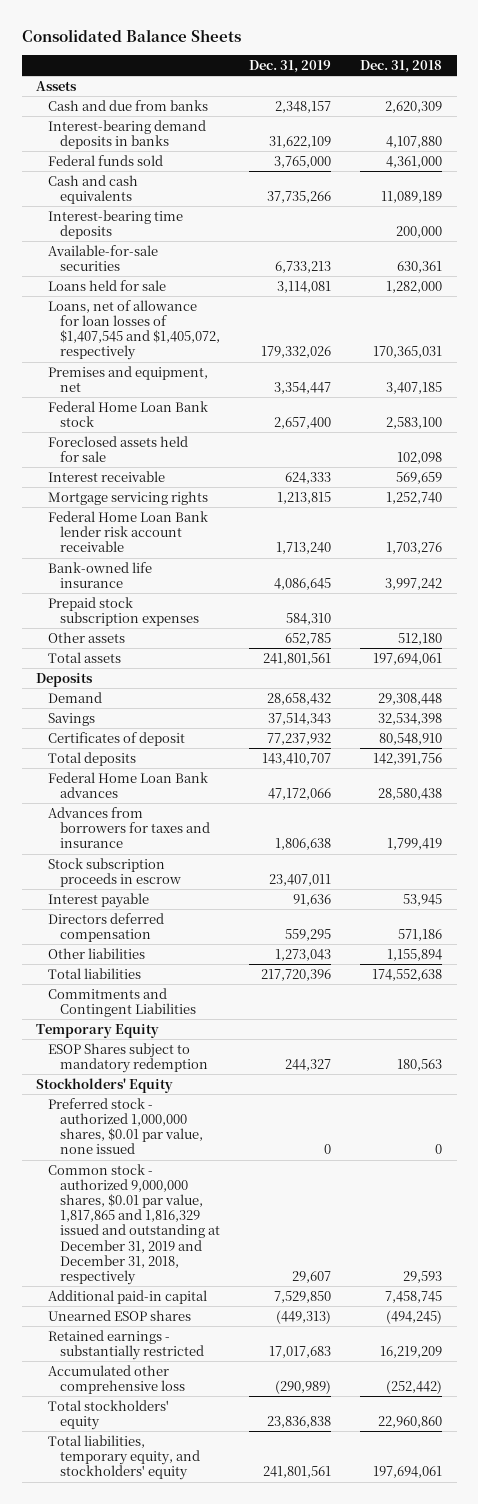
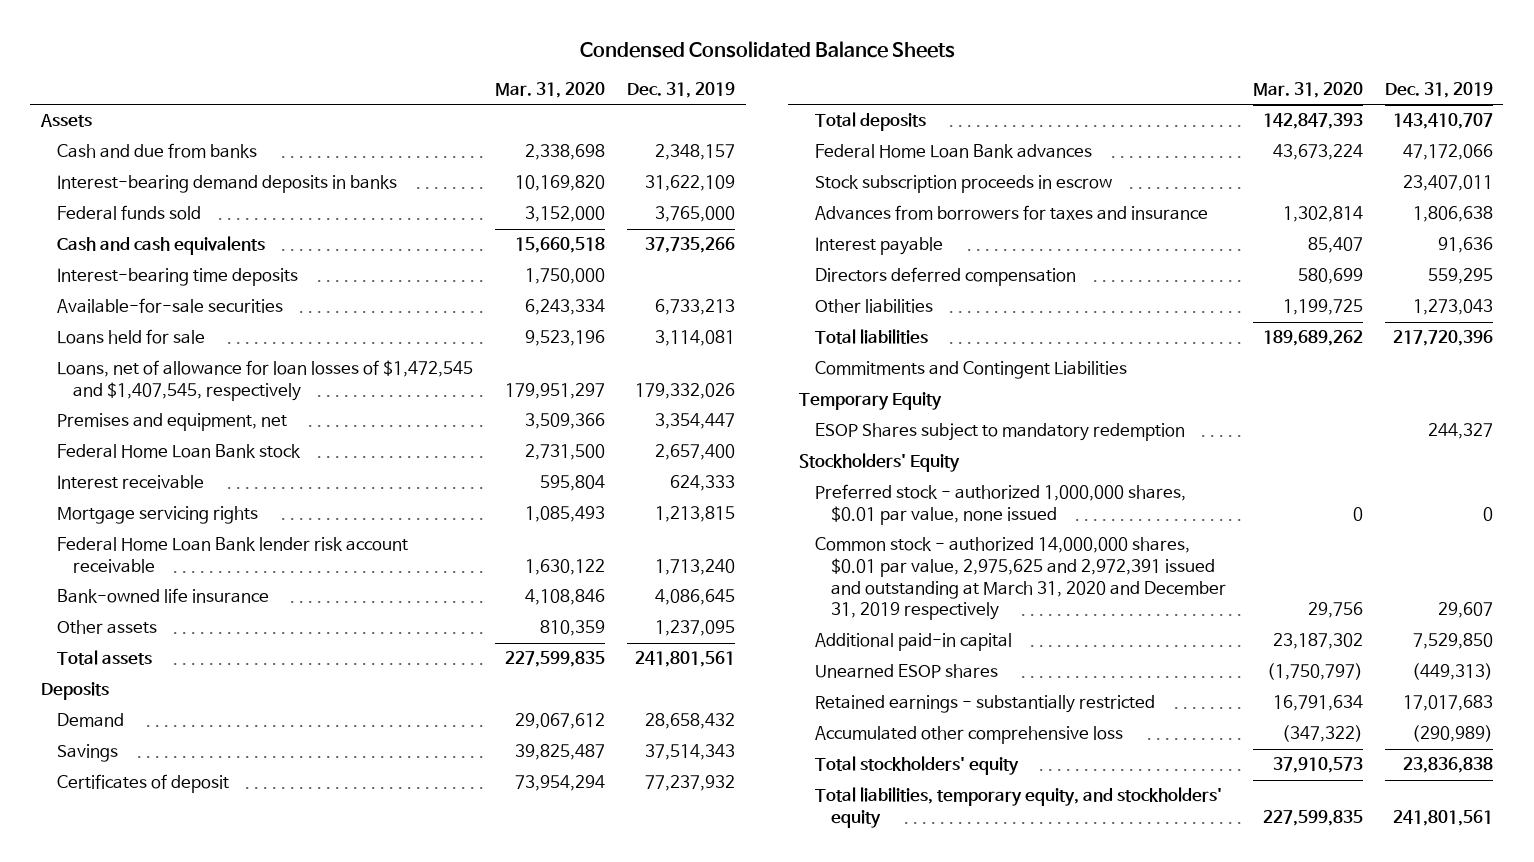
[21,28,241,42] Consolidated Balance Sheets -> [579,40,955,58] Condensed Consolidated Balance Sheets
[360,60,443,74] Dec. 31, 2018 -> none
none -> [495,81,606,98] Mar. 31, 2020
[48,299,220,361] Loans, net of allowance for loan losses of $1,407,545 and $1,405,072, respectively -> [57,360,474,402] Loans, net of allowance for loan losses of $1,472,545 and $1,407,545, respectively
[48,435,189,463] Foreclosed assets held for sale -> none
[48,596,199,627] Prepaid stock subscription expenses -> none
[285,632,332,645] 652,785 -> [654,620,735,637] 1,237,095
[48,806,210,849] Advances from borrowers for taxes and insurance -> [814,205,1208,221] Advances from borrowers for taxes and insurance
[48,1163,220,1285] Common stock - authorized 9,000,000 shares, $0.01 par value, 1,817,865 and 1,816,329 issued and outstanding at December 31, 2019 and December 31, 2018, respectively -> [814,537,1226,621] Common stock - authorized 14,000,000 shares, $0.01 par value, 2,975,625 and 2,972,391 issued and outstanding at March 31, 2020 and December 31, 2019 respectively

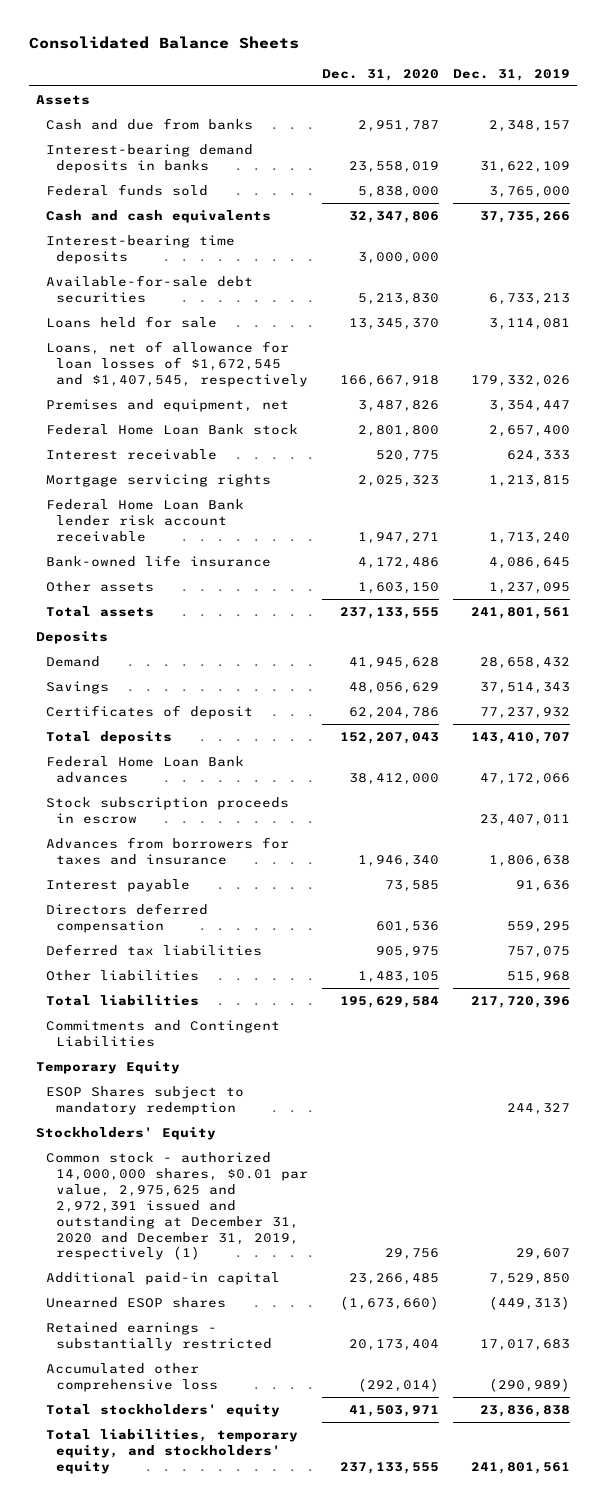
[579,40,955,58] Condensed Consolidated Balance Sheets -> [28,36,299,50] Consolidated Balance Sheets
[495,81,606,98] Mar. 31, 2020 -> none
none -> [321,68,439,81] Dec. 31, 2020
[57,298,284,314] Available-for-sale securities -> [45,274,253,303] Available-for-sale debt securities
[57,360,474,402] Loans, net of allowance for loan losses of $1,472,545 and $1,407,545, respectively -> [45,340,308,387] Loans, net of allowance for loan losses of $1,672,545 and $1,407,545, respectively
none -> [45,943,262,956] Deferred tax liabilities
[1412,299,1493,316] 1,273,043 -> [506,970,570,983] 515,968
[814,484,1186,526] Preferred stock - authorized 1,000,000 shares, $0.01 par value, none issued -> none
[814,537,1226,621] Common stock - authorized 14,000,000 shares, $0.01 par value, 2,975,625 and 2,972,391 issued and outstanding at March 31, 2020 and December 31, 2019 respectively -> [45,1151,308,1261] Common stock - authorized 14,000,000 shares, $0.01 par value, 2,975,625 and 2,972,391 issued and outstanding at December 31, 2020 and December 31, 2019, respectively (1)

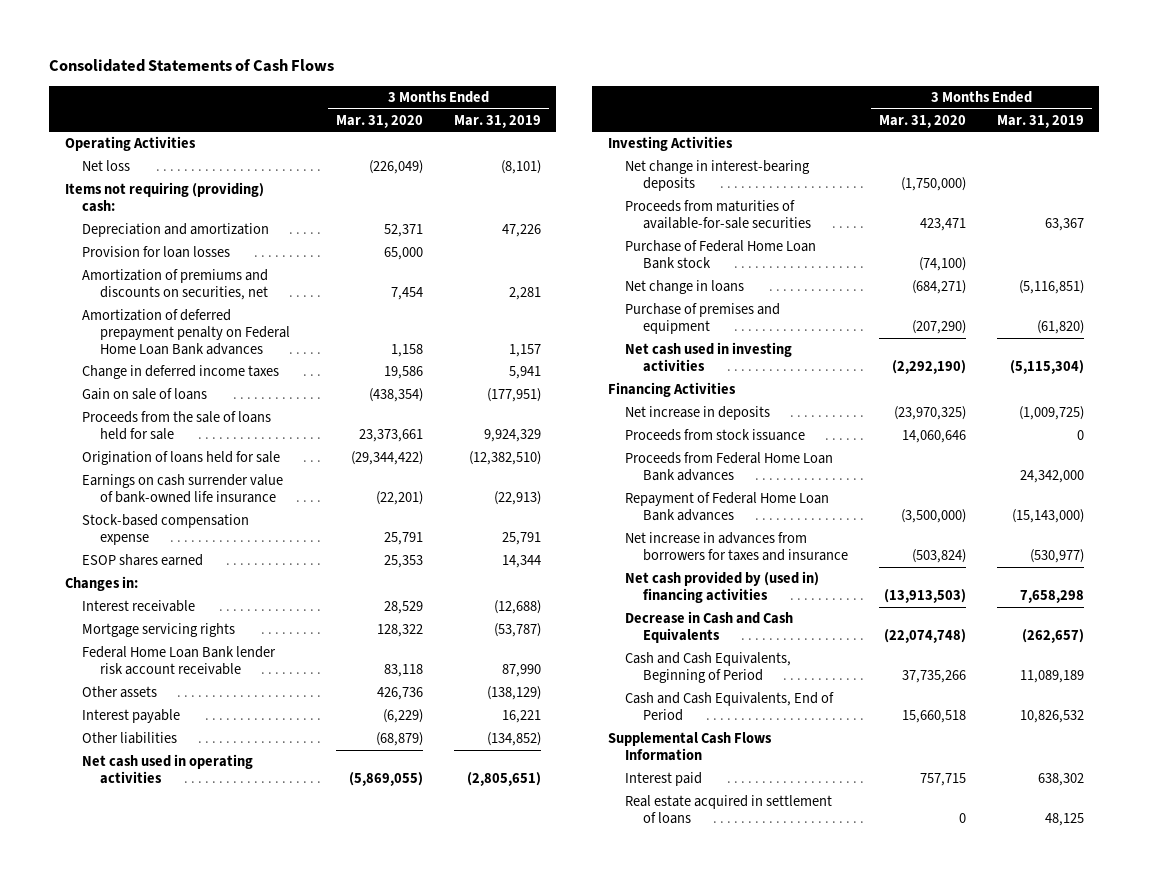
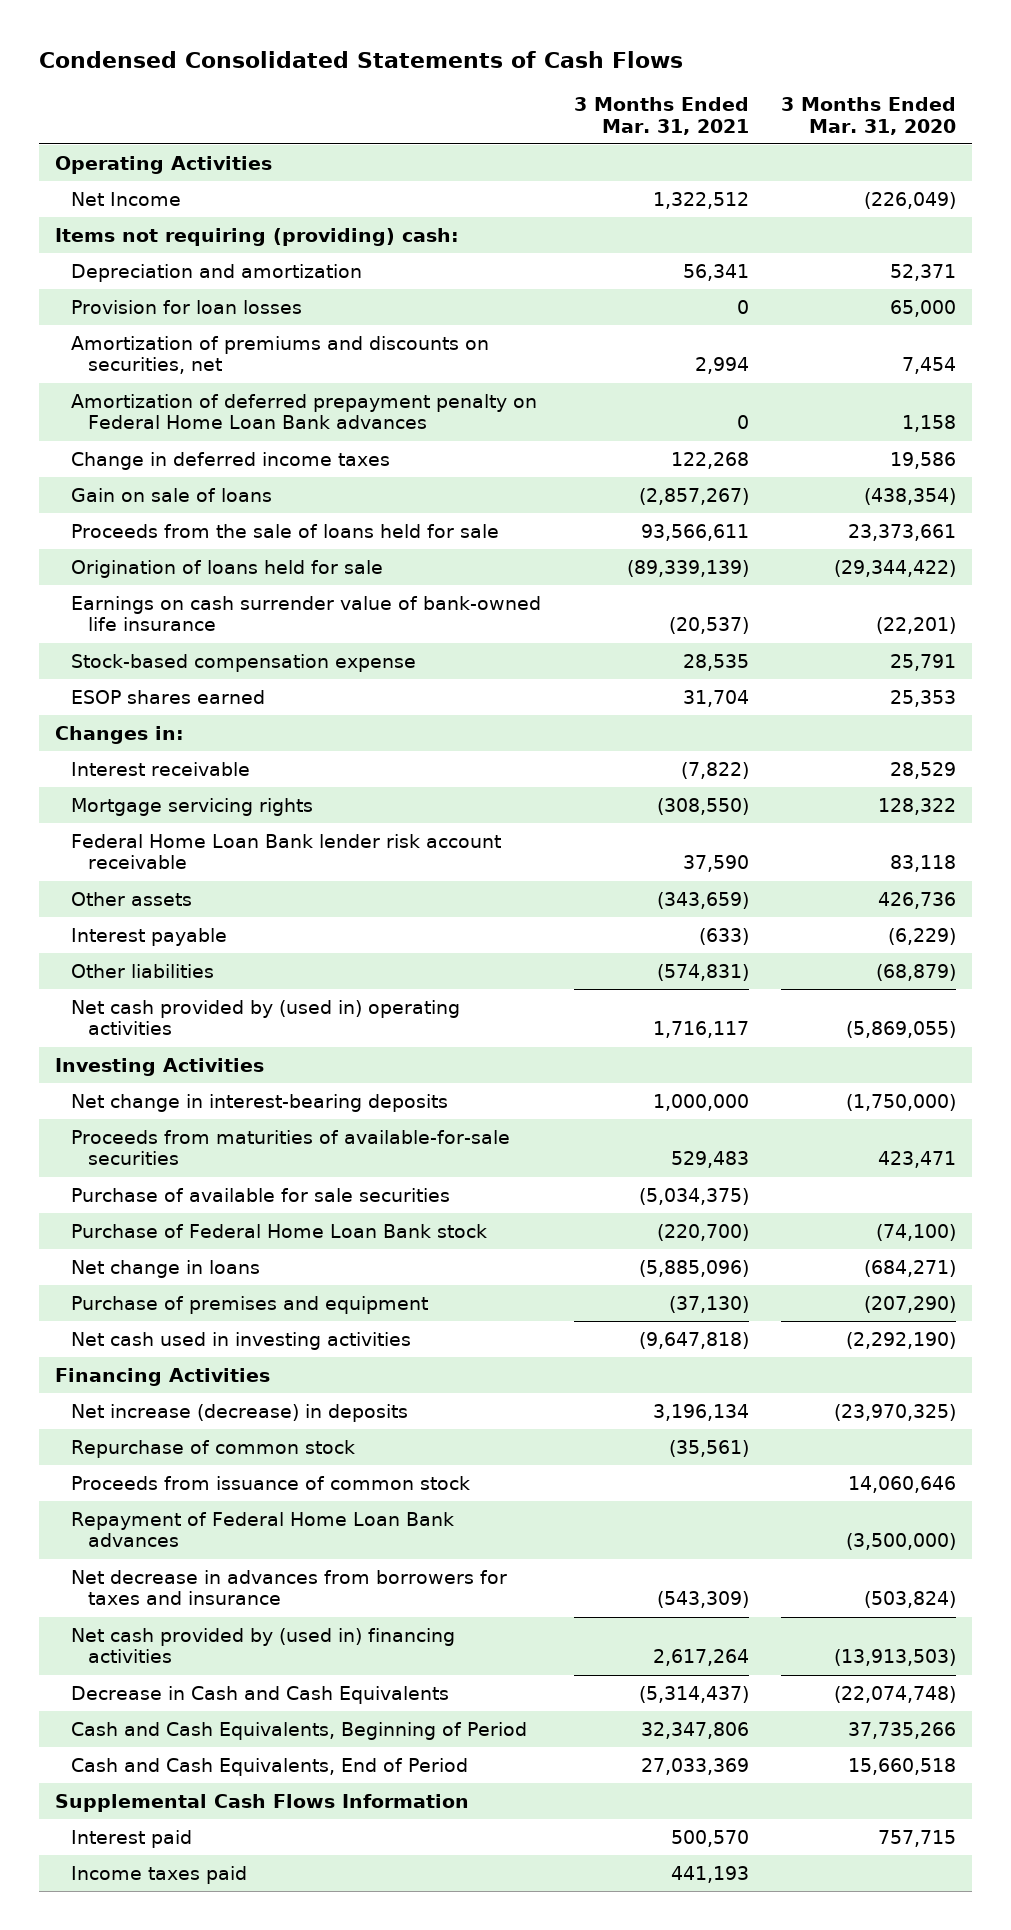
[49,59,335,73] Consolidated Statements of Cash Flows -> [38,50,683,68] Condensed Consolidated Statements of Cash Flows
[454,114,542,128] Mar. 31, 2019 -> none
none -> [573,96,749,135] 3 Months Ended Mar. 31, 2021
[82,160,131,172] Net loss -> [71,191,182,206] Net Income
[82,754,254,784] Net cash used in operating activities -> [71,999,461,1036] Net cash provided by (used in) operating activities
none -> [71,1187,451,1202] Purchase of available for sale securities
[625,452,834,481] Proceeds from Federal Home Loan Bank advances -> none
[625,406,771,421] Net increase in deposits -> [71,1403,409,1422] Net increase (decrease) in deposits
none -> [71,1439,356,1458] Repurchase of common stock
[625,429,806,442] Proceeds from stock issuance -> [71,1475,471,1490] Proceeds from issuance of common stock
[625,532,849,561] Net increase in advances from borrowers for taxes and insurance -> [71,1569,508,1606] Net decrease in advances from borrowers for taxes and insurance
[625,795,833,824] Real estate acquired in settlement of loans -> none
none -> [71,1865,248,1884] Income taxes paid

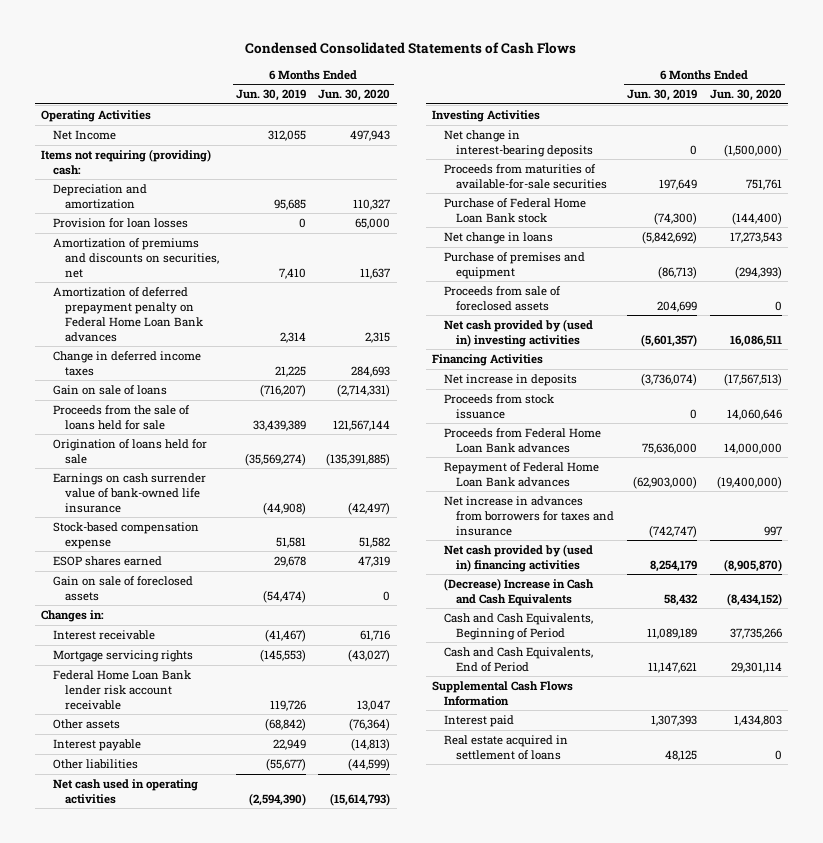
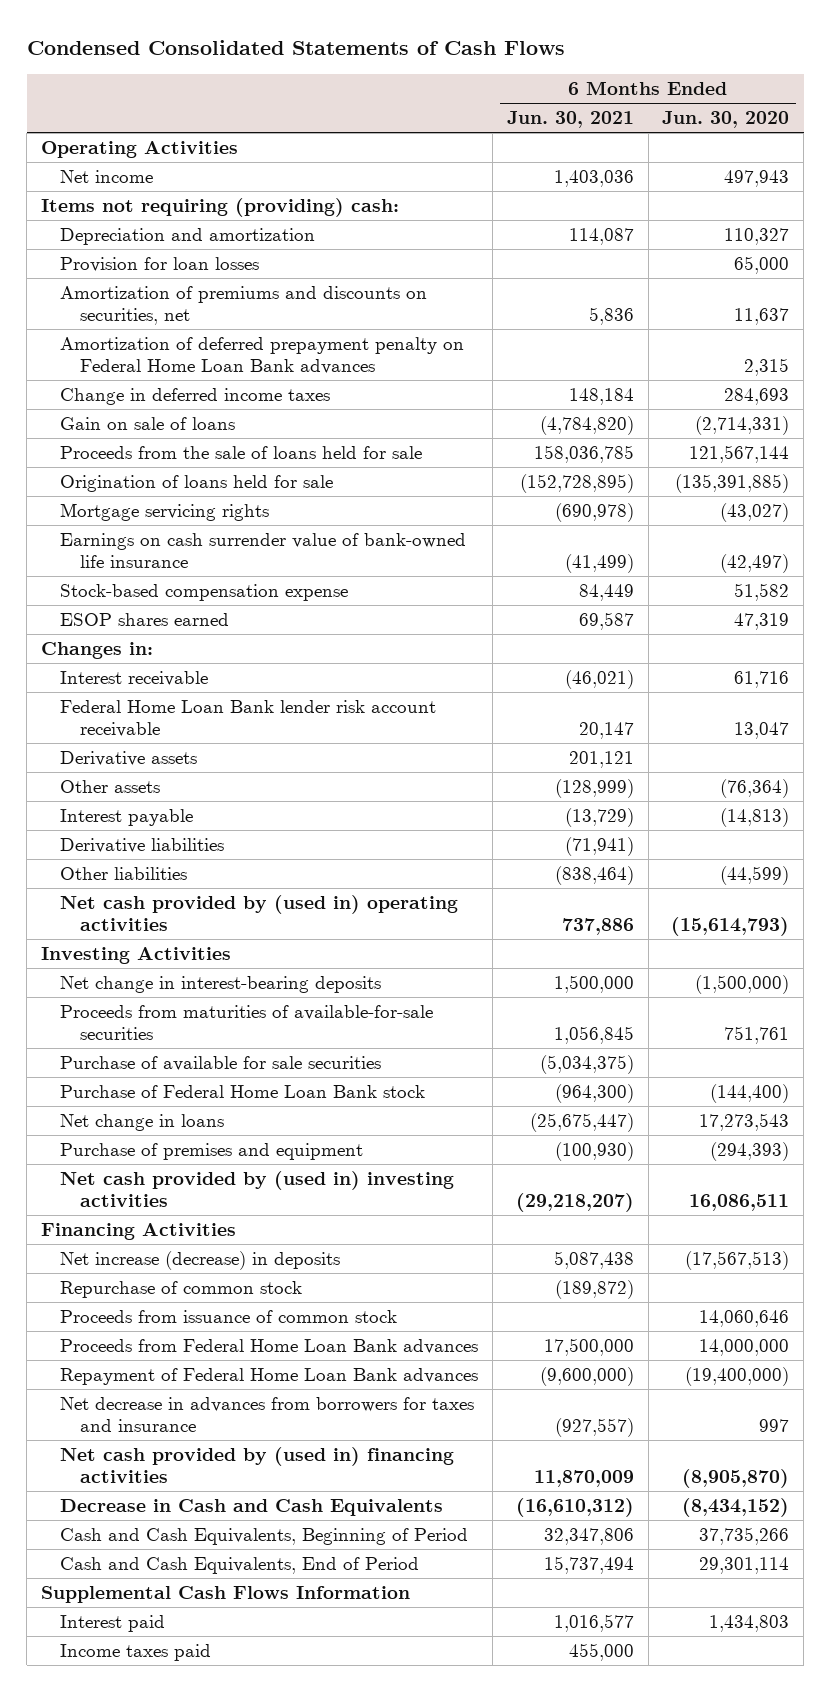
[235,89,306,102] Jun. 30, 2019 -> none
none -> [506,111,634,129] Jun. 30, 2021
[53,129,117,140] Net Income -> [60,170,154,184] Net income
[53,649,194,662] Mortgage servicing rights -> [60,503,270,522] Mortgage servicing rights
[53,575,194,601] Gain on sale of foreclosed assets -> none
none -> [60,751,198,767] Derivative assets
none -> [60,838,225,854] Derivative liabilities
[53,778,199,804] Net cash used in operating activities -> [60,895,459,931] Net cash provided by (used in) operating activities
none -> [60,1056,382,1072] Purchase of available for sale securities
[444,285,562,311] Proceeds from sale of foreclosed assets -> none
[444,373,578,386] Net increase in deposits -> [60,1251,341,1271] Net increase (decrease) in deposits
none -> [60,1281,303,1299] Repurchase of common stock
[444,393,555,419] Proceeds from stock issuance -> [60,1310,398,1324] Proceeds from issuance of common stock
[444,495,615,536] Net increase in advances from borrowers for taxes and insurance -> [60,1397,475,1432] Net decrease in advances from borrowers for taxes and insurance
[444,577,595,606] (Decrease) Increase in Cash and Cash Equivalents -> [60,1499,444,1517] Decrease in Cash and Cash Equivalents
[444,734,569,760] Real estate acquired in settlement of loans -> none
none -> [60,1644,212,1662] Income taxes paid

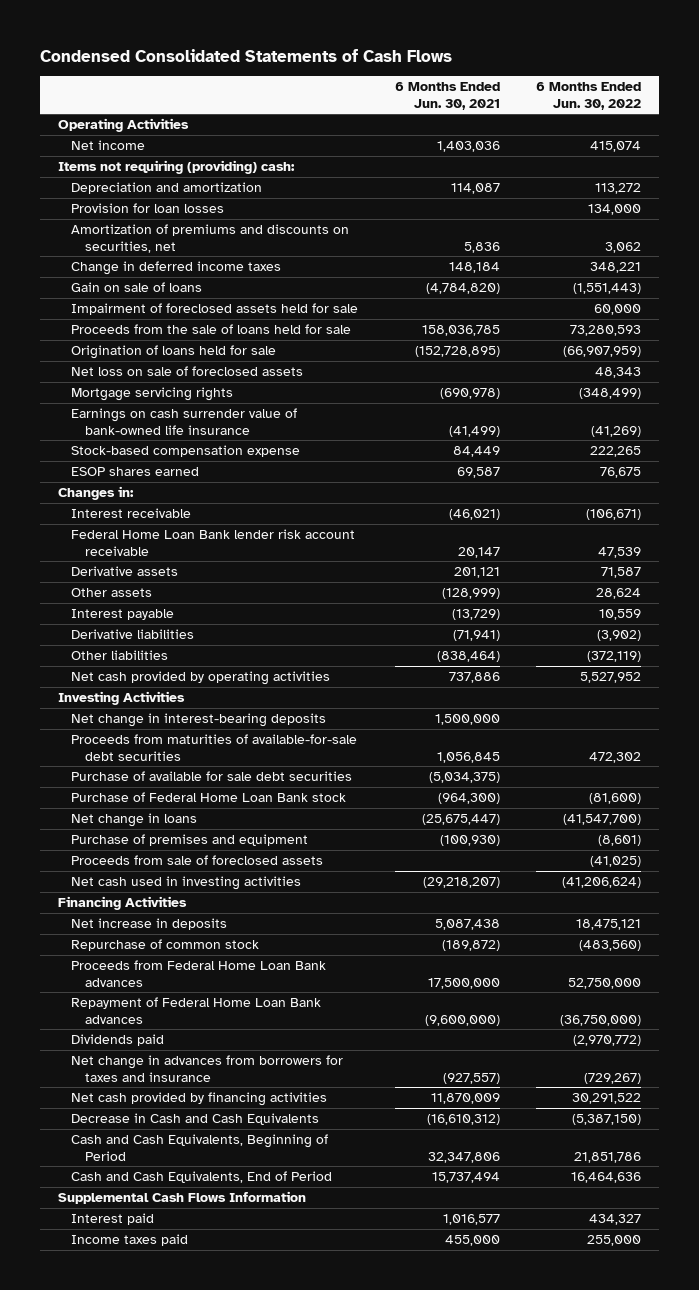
[662,111,790,129] Jun. 30, 2020 -> none
none -> [535,82,641,110] 6 Months Ended Jun. 30, 2022
[60,337,465,374] Amortization of deferred prepayment penalty on Federal Home Loan Bank advances -> none
none -> [71,303,359,316] Impairment of foreclosed assets held for sale
none -> [71,366,304,377] Net loss on sale of foreclosed assets
[60,895,459,931] Net cash provided by (used in) operating activities -> [71,671,331,686] Net cash provided by operating activities
[60,1005,434,1040] Proceeds from maturities of available-for-sale securities -> [71,734,358,761] Proceeds from maturities of available-for-sale debt securities
[60,1056,382,1072] Purchase of available for sale securities -> [71,771,353,782] Purchase of available for sale debt securities
none -> [71,855,324,866] Proceeds from sale of foreclosed assets
[60,1171,455,1207] Net cash provided by (used in) investing activities -> [71,876,302,891] Net cash used in investing activities
[60,1251,341,1271] Net increase (decrease) in deposits -> [71,918,228,931] Net increase in deposits
[60,1310,398,1324] Proceeds from issuance of common stock -> none
none -> [71,1034,165,1047] Dividends paid
[60,1397,475,1432] Net decrease in advances from borrowers for taxes and insurance -> [71,1055,344,1082] Net change in advances from borrowers for taxes and insurance
[60,1447,455,1483] Net cash provided by (used in) financing activities -> [71,1092,328,1107] Net cash provided by financing activities

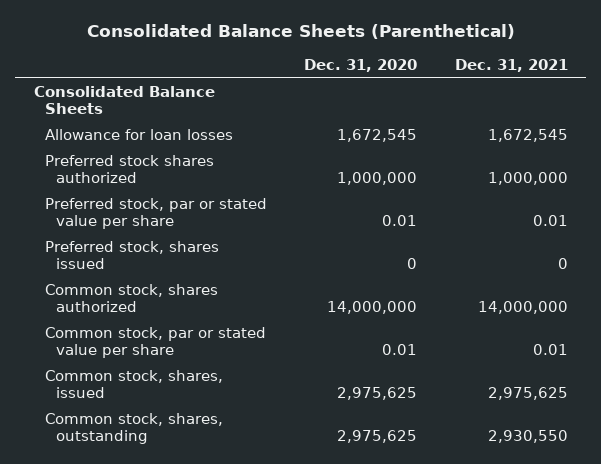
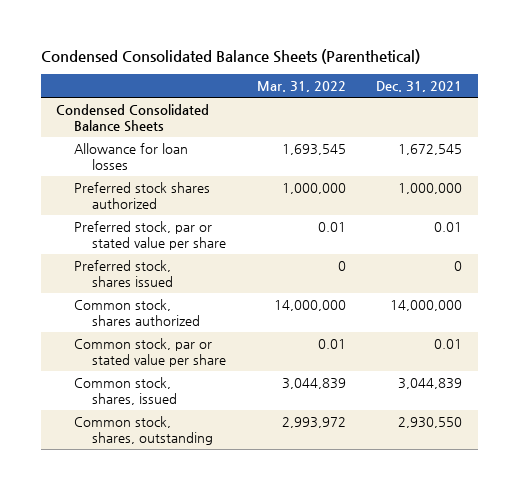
[86,24,515,40] Consolidated Balance Sheets (Parenthetical) -> [40,48,420,64] Condensed Consolidated Balance Sheets (Parenthetical)
[304,59,418,73] Dec. 31, 2020 -> none
none -> [256,80,346,92] Mar. 31, 2022
[33,86,215,115] Consolidated Balance Sheets -> [56,104,210,132] Condensed Consolidated Balance Sheets
[487,387,568,401] 2,975,625 -> [398,378,463,390] 3,044,839

